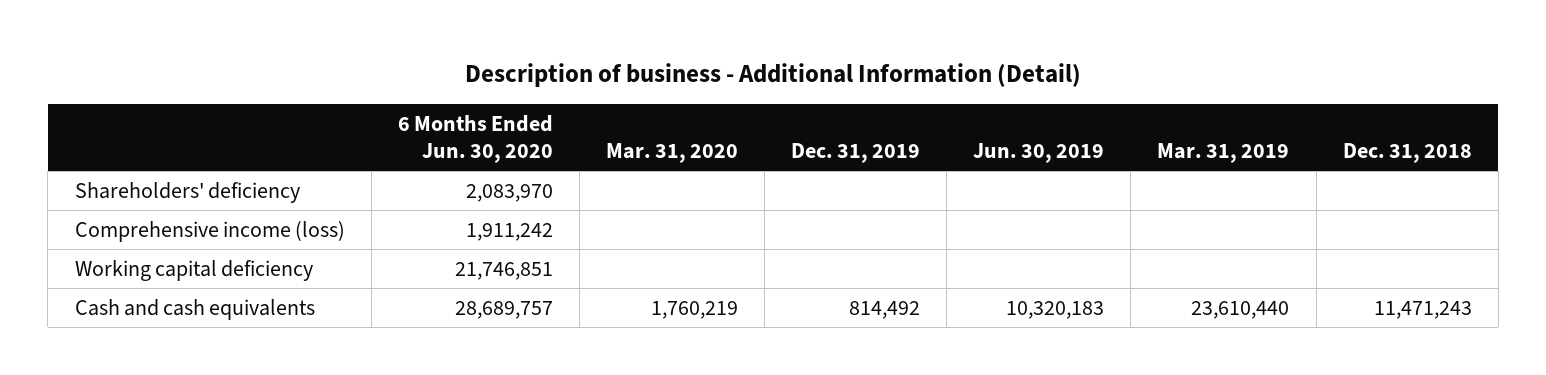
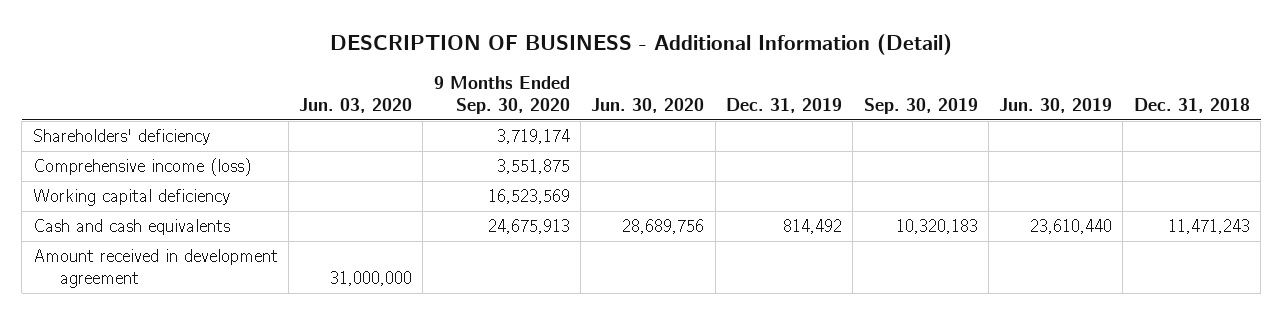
[465,62,1082,87] Description of business - Additional Information (Detail) -> [330,33,953,55] DESCRIPTION OF BUSINESS - Additional Information (Detail)
[397,114,553,163] 6 Months Ended Jun. 30, 2020 -> none
[605,142,738,163] Mar. 31, 2020 -> none
[1157,142,1290,163] Mar. 31, 2019 -> none
none -> [299,97,413,113] Jun. 03, 2020
none -> [433,75,570,114] 9 Months Ended Sep. 30, 2020
none -> [591,97,705,113] Jun. 30, 2020
none -> [863,97,978,114] Sep. 30, 2019
[1006,300,1105,319] 10,320,183 -> [1030,219,1113,235] 23,610,440
none -> [32,249,278,289] Amount received in development agreement

